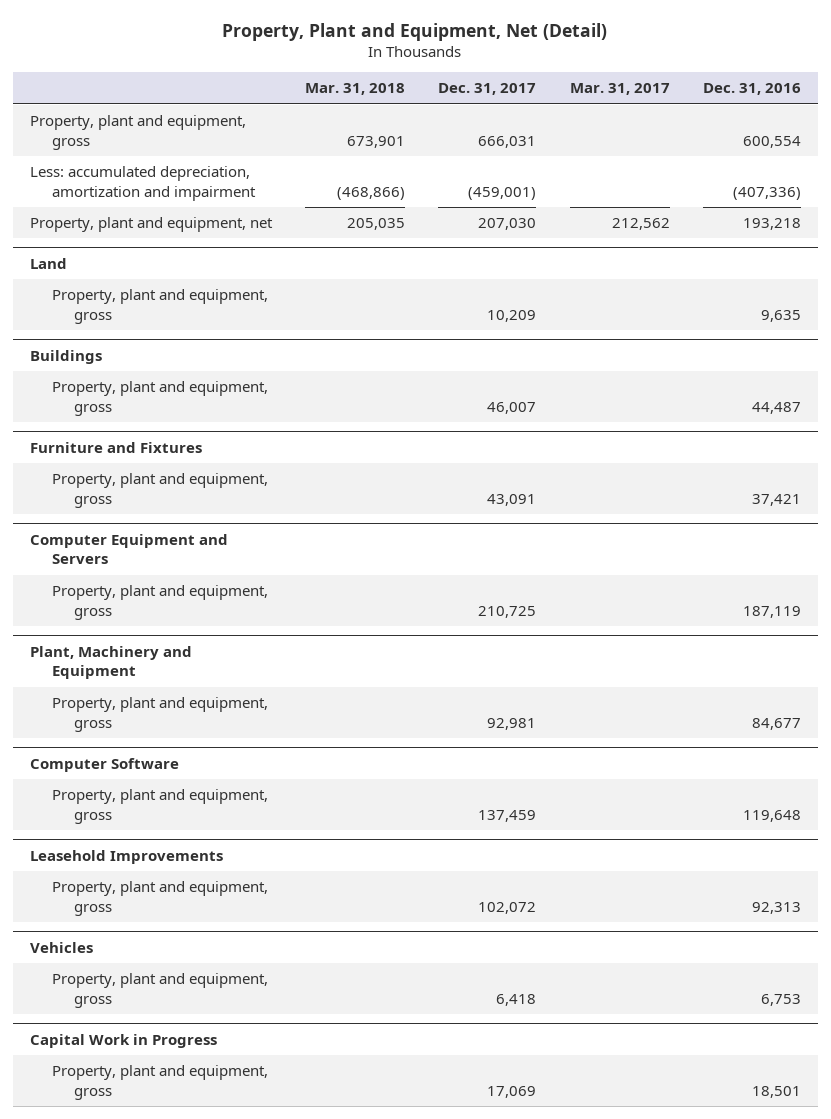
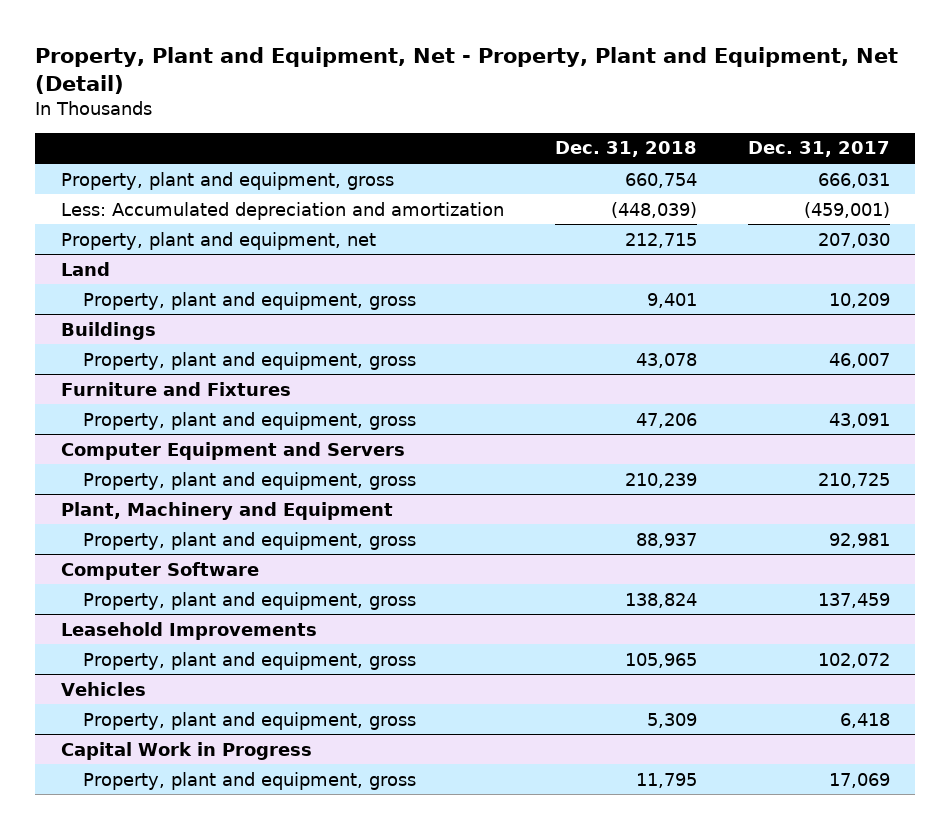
[222,22,608,41] Property, Plant and Equipment, Net (Detail) -> [35,46,899,94] Property, Plant and Equipment, Net - Property, Plant and Equipment, Net (Detail)
[304,83,405,96] Mar. 31, 2018 -> none
[569,83,670,96] Mar. 31, 2017 -> none
[703,83,802,96] Dec. 31, 2016 -> none
none -> [554,141,697,158] Dec. 31, 2018
[29,166,256,201] Less: accumulated depreciation, amortization and impairment -> [60,201,504,220] Less: Accumulated depreciation and amortization

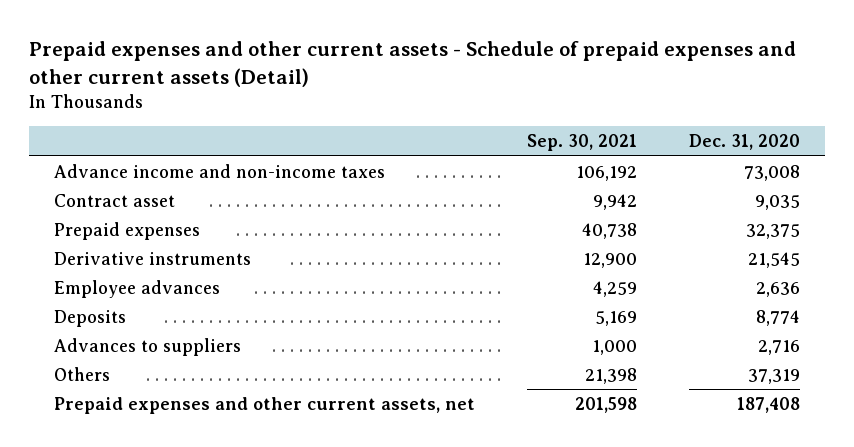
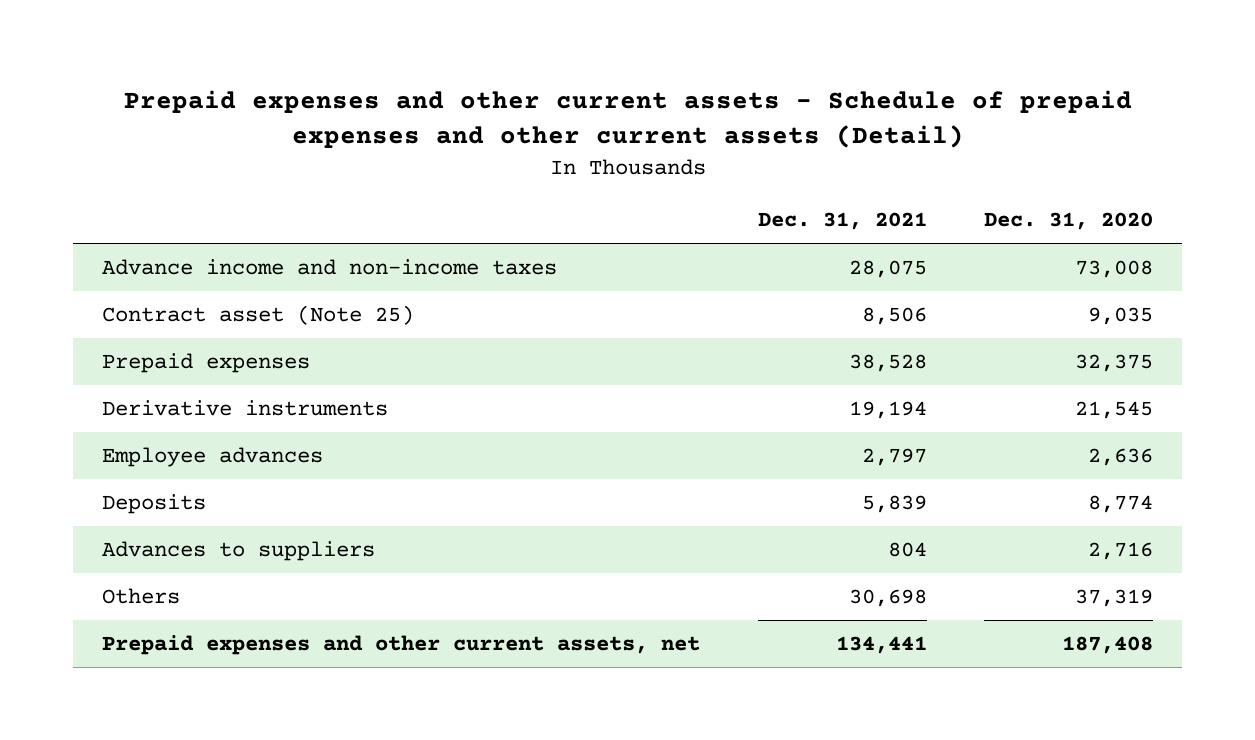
[527,134,638,152] Sep. 30, 2021 -> none
none -> [757,212,927,231] Dec. 31, 2021
[54,193,176,207] Contract asset -> [101,304,414,325] Contract asset (Note 25)

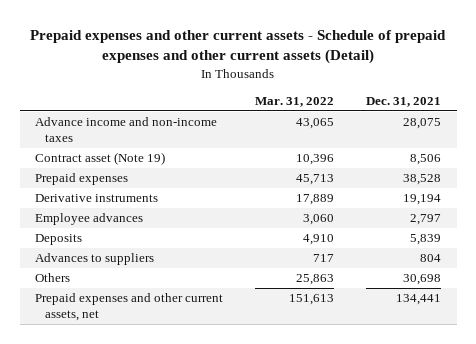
[984,212,1154,231] Dec. 31, 2020 -> none
none -> [255,96,335,107] Mar. 31, 2022
[101,304,414,325] Contract asset (Note 25) -> [35,152,166,166] Contract asset (Note 19)

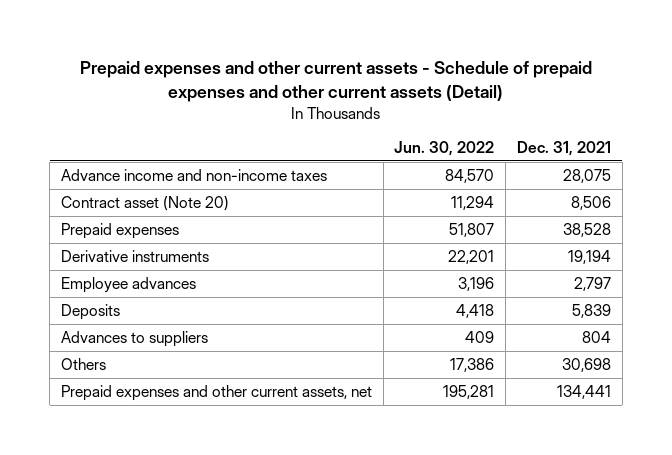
[255,96,335,107] Mar. 31, 2022 -> none
none -> [394,141,495,157] Jun. 30, 2022
[35,152,166,166] Contract asset (Note 19) -> [61,195,230,211] Contract asset (Note 20)

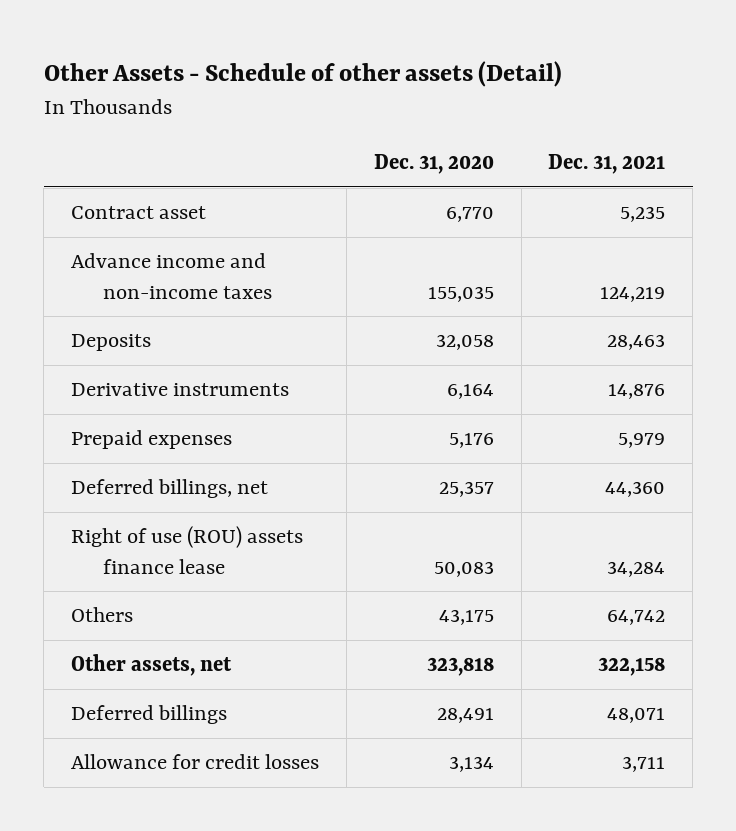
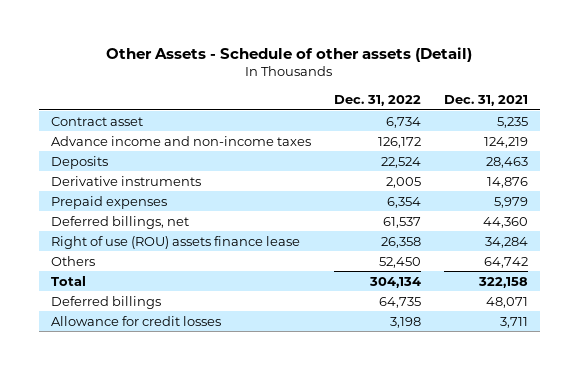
[373,154,494,175] Dec. 31, 2020 -> none
none -> [333,94,421,106] Dec. 31, 2022
[71,654,233,677] Other assets, net -> [50,275,86,286] Total

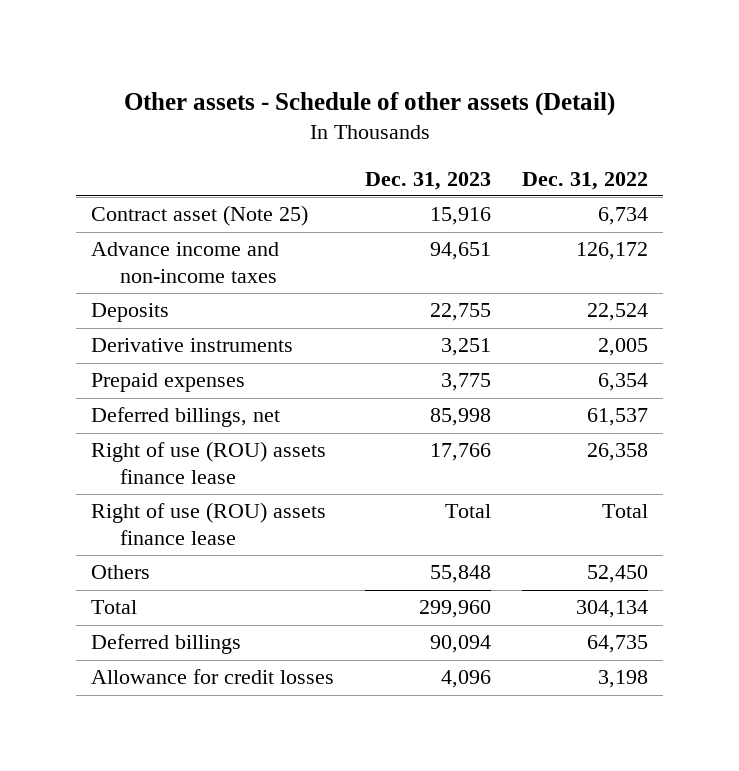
[106,47,473,63] Other Assets - Schedule of other assets (Detail) -> [123,91,615,116] Other assets - Schedule of other assets (Detail)
[444,94,529,106] Dec. 31, 2021 -> none
none -> [365,171,492,190] Dec. 31, 2023
[50,116,143,126] Contract asset -> [91,205,309,227] Contract asset (Note 25)
none -> [91,502,327,546] Right of use (ROU) assets finance lease

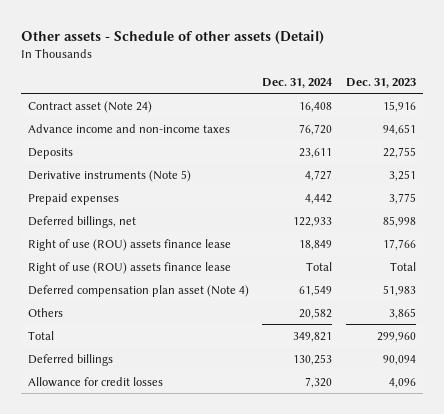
[521,171,648,190] Dec. 31, 2022 -> none
none -> [262,77,334,88] Dec. 31, 2024
[91,205,309,227] Contract asset (Note 25) -> [27,100,152,113] Contract asset (Note 24)
[91,338,294,353] Derivative instruments -> [27,169,191,182] Derivative instruments (Note 5)
none -> [27,284,249,297] Deferred compensation plan asset (Note 4)
[430,565,492,584] 55,848 -> [388,307,416,319] 3,865

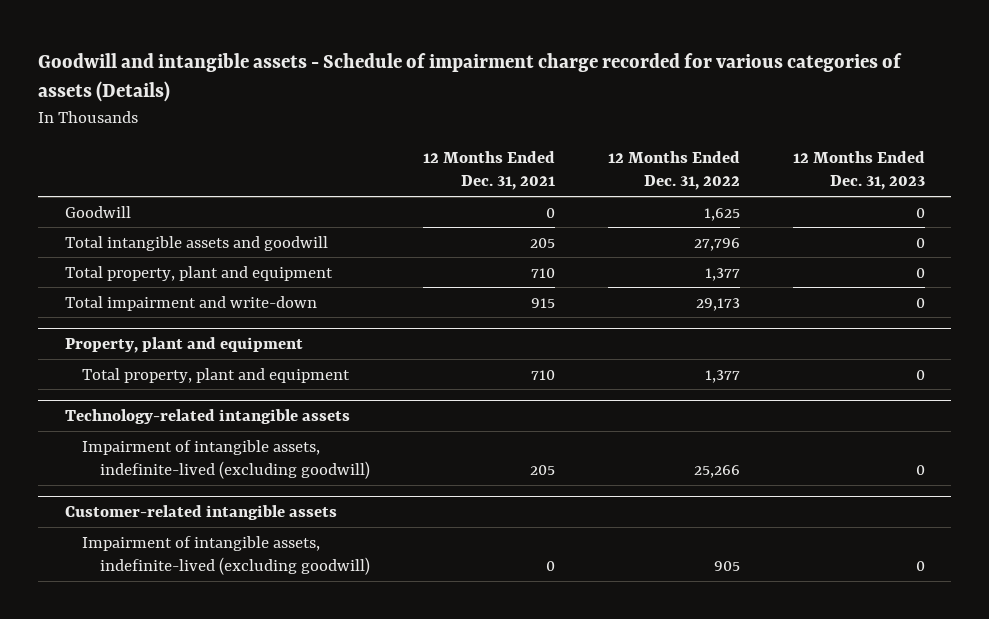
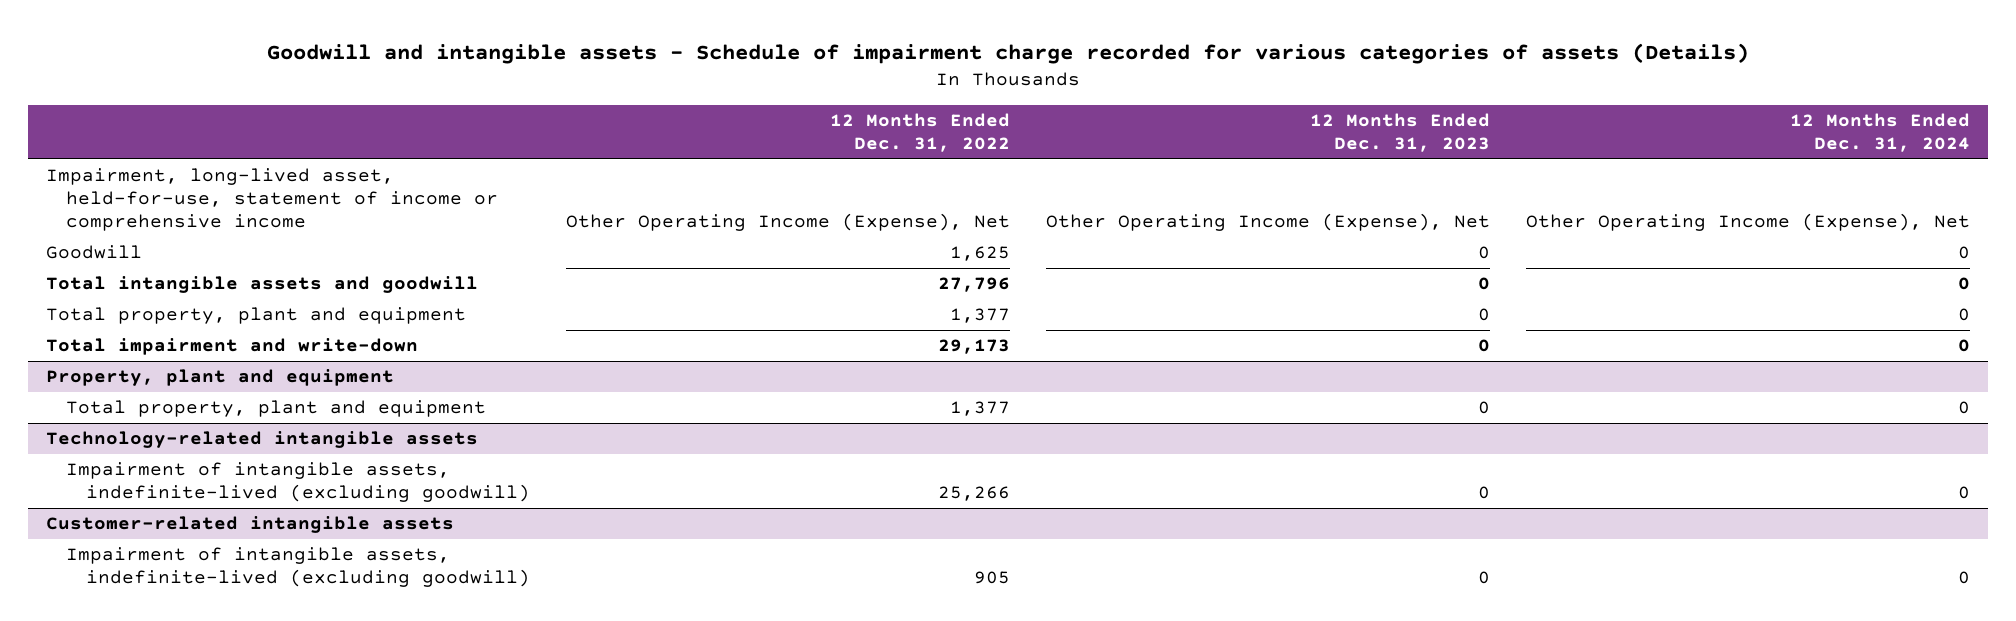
[422,150,555,191] 12 Months Ended Dec. 31, 2021 -> none
none -> [1790,113,1971,153] 12 Months Ended Dec. 31, 2024
none -> [46,168,498,232] Impairment, long-lived asset, held-for-use, statement of income or comprehensive income

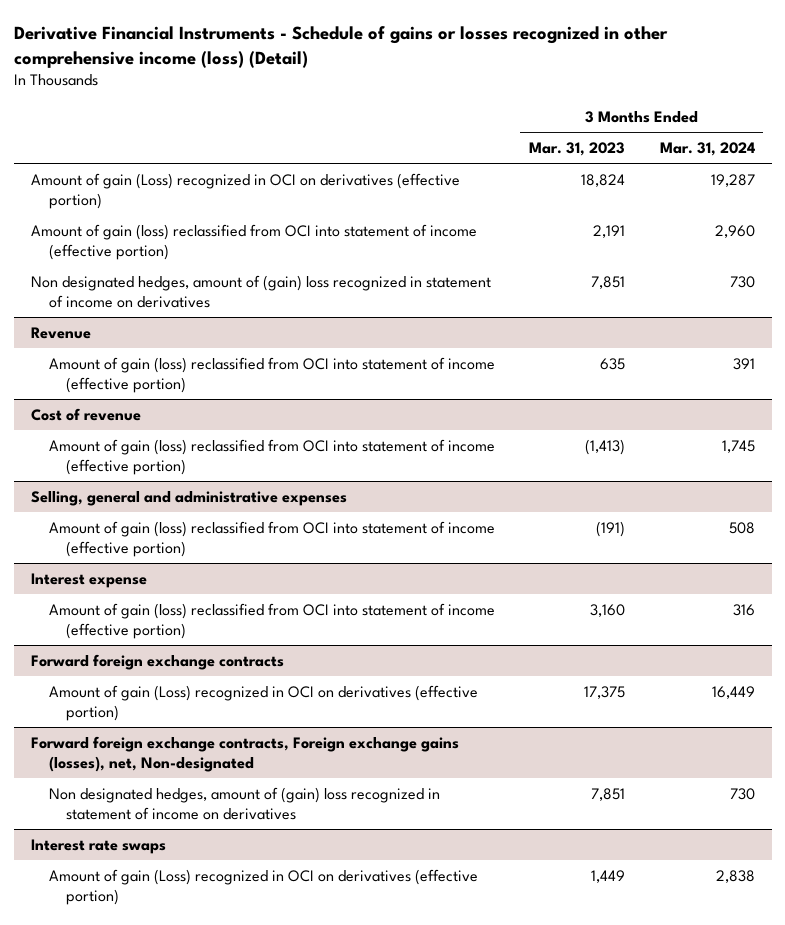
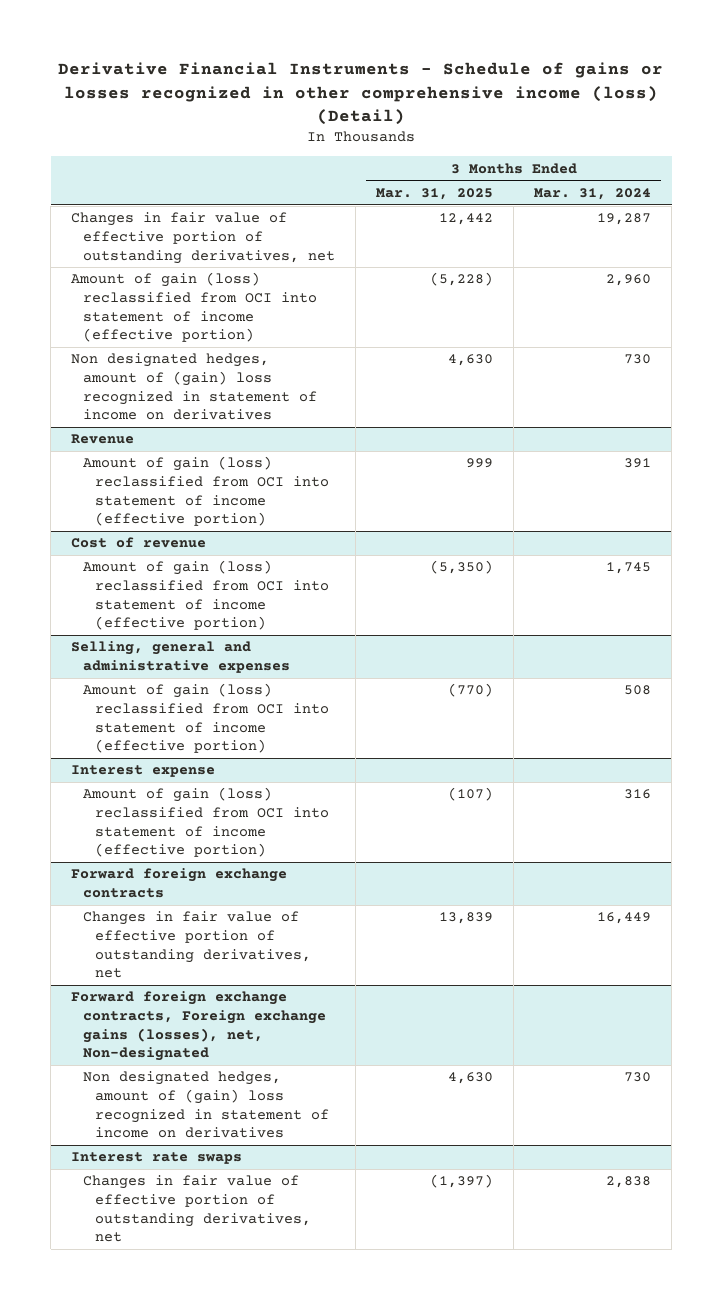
[529,142,626,157] Mar. 31, 2023 -> none
none -> [376,187,494,200] Mar. 31, 2025
[30,172,460,209] Amount of gain (Loss) recognized in OCI on derivatives (effective portion) -> [71,212,336,264] Changes in fair value of effective portion of outstanding derivatives, net
[48,684,478,721] Amount of gain (Loss) recognized in OCI on derivatives (effective portion) -> [83,911,312,979] Changes in fair value of effective portion of outstanding derivatives, net
[48,868,478,905] Amount of gain (Loss) recognized in OCI on derivatives (effective portion) -> [83,1175,312,1243] Changes in fair value of effective portion of outstanding derivatives, net

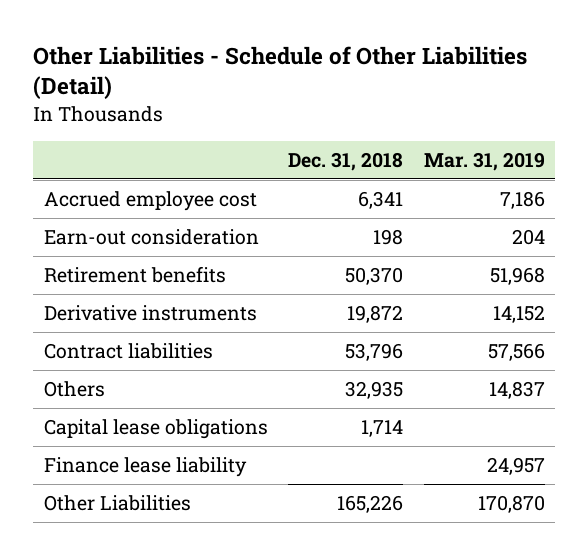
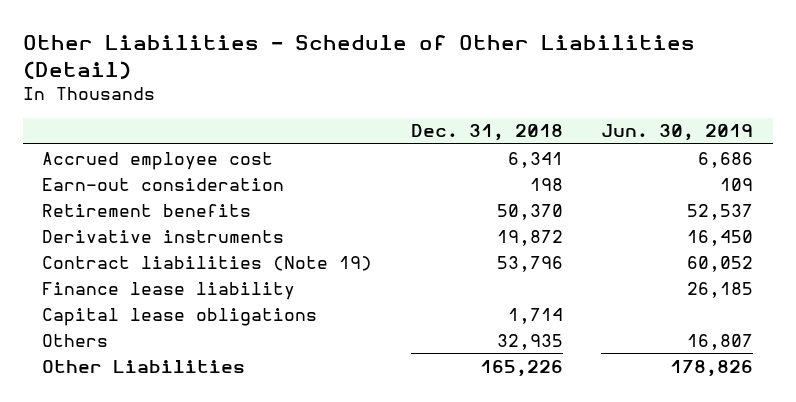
[423,151,545,171] Mar. 31, 2019 -> none
none -> [601,124,754,142] Jun. 30, 2019
[43,343,213,360] Contract liabilities -> [42,255,373,271] Contract liabilities (Note 19)
[43,419,268,440] Capital lease obligations -> [42,307,318,326] Capital lease obligations
[43,381,105,398] Others -> [42,333,109,347] Others

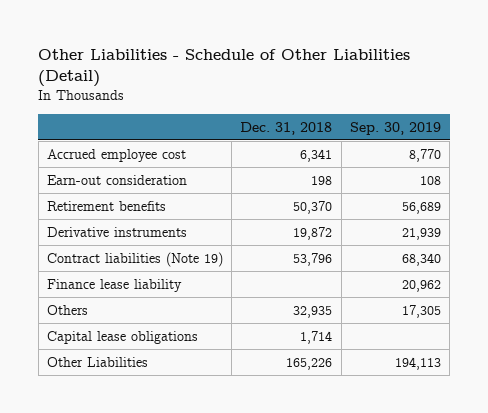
[601,124,754,142] Jun. 30, 2019 -> none
none -> [349,121,441,135] Sep. 30, 2019
[42,307,318,326] Capital lease obligations -> [46,330,198,344] Capital lease obligations

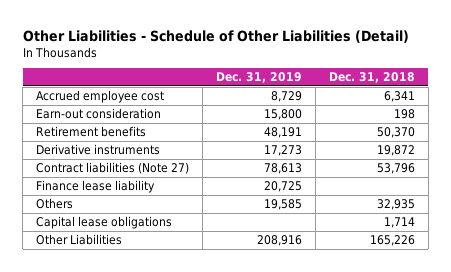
[349,121,441,135] Sep. 30, 2019 -> none
none -> [215,72,302,84] Dec. 31, 2019
[46,251,223,267] Contract liabilities (Note 19) -> [36,162,190,175] Contract liabilities (Note 27)

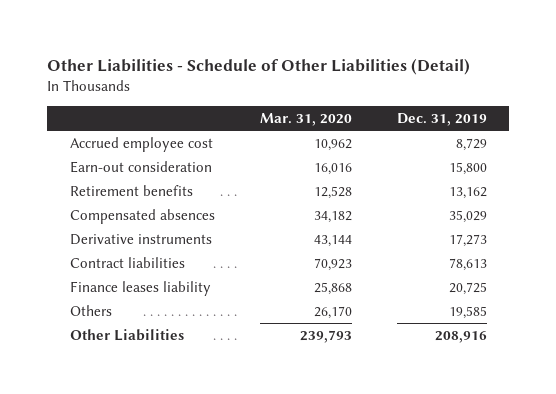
[328,72,415,84] Dec. 31, 2018 -> none
none -> [259,112,352,126] Mar. 31, 2020
[263,127,302,139] 48,191 -> [448,187,487,200] 13,162
none -> [69,209,215,225] Compensated absences
[36,162,190,175] Contract liabilities (Note 27) -> [69,257,185,269] Contract liabilities
[36,180,156,194] Finance lease liability -> [69,281,211,297] Finance leases liability
[36,216,173,230] Capital lease obligations -> none

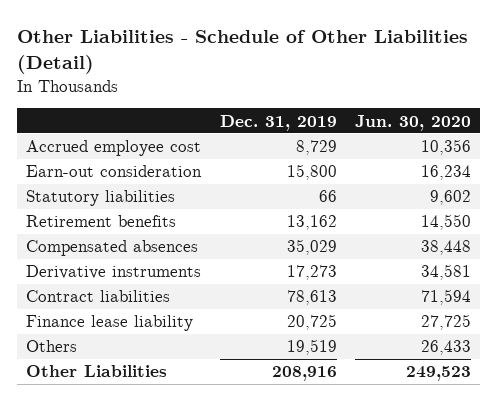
[259,112,352,126] Mar. 31, 2020 -> none
none -> [354,114,471,131] Jun. 30, 2020
none -> [26,190,176,207] Statutory liabilities
[69,281,211,297] Finance leases liability -> [26,315,194,332] Finance lease liability
[448,306,487,320] 19,585 -> [286,339,337,356] 19,519

